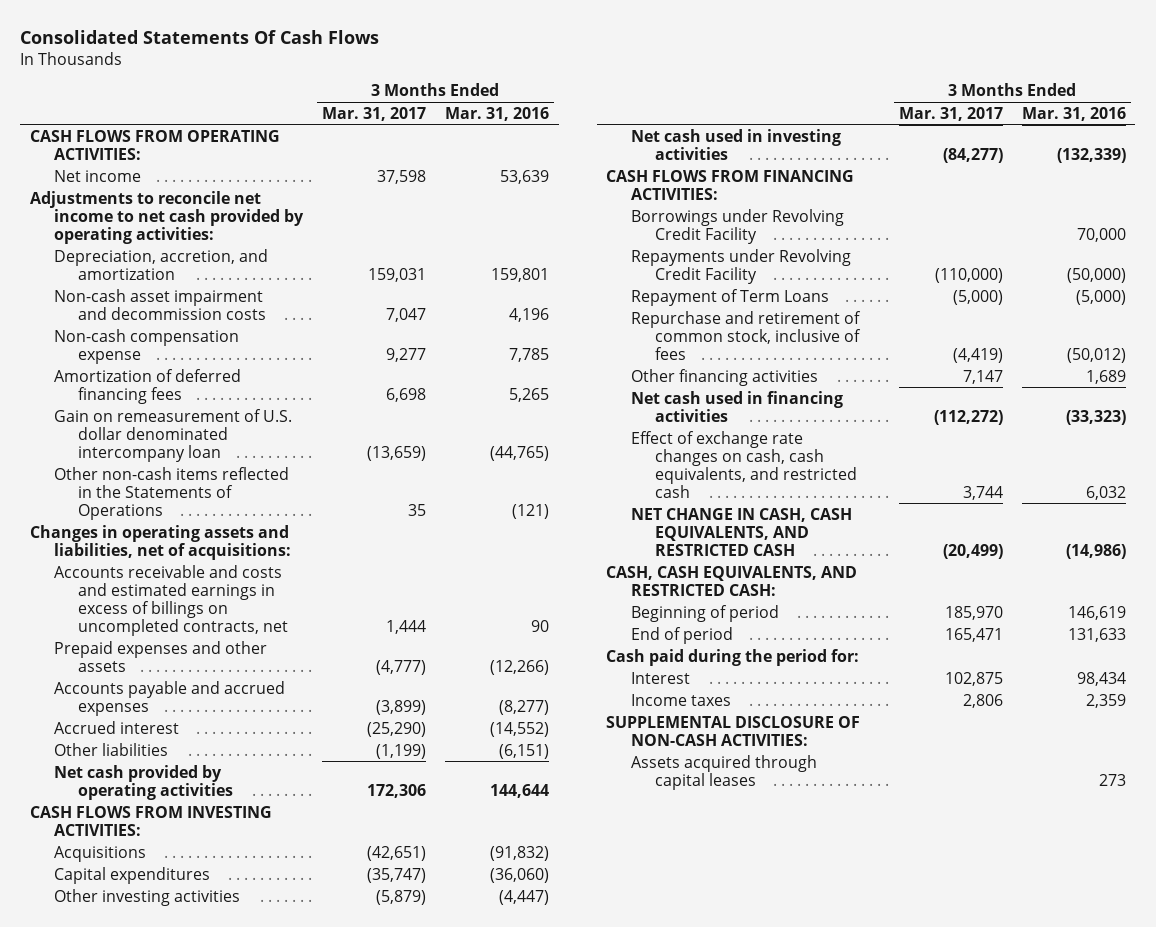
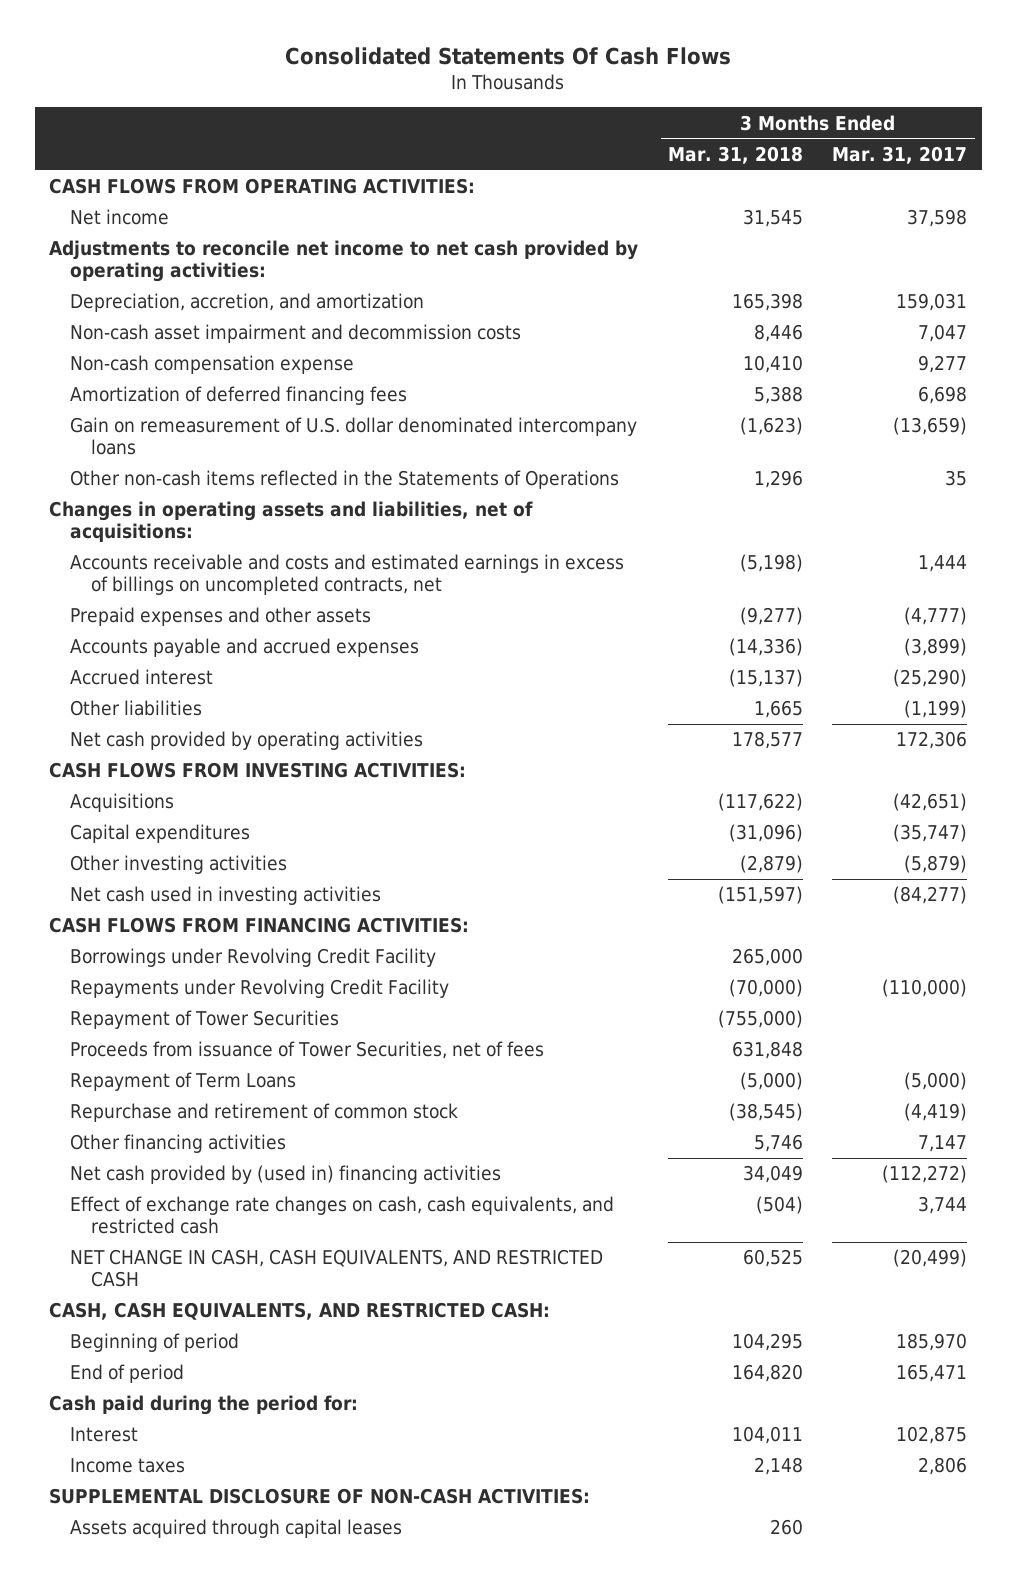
[445,106,550,121] Mar. 31, 2016 -> none
none -> [667,146,803,165] Mar. 31, 2018
[53,408,292,462] Gain on remeasurement of U.S. dollar denominated intercompany loan -> [70,417,638,456] Gain on remeasurement of U.S. dollar denominated intercompany loans
none -> [70,1010,340,1030] Repayment of Tower Securities
none -> [70,1041,545,1060] Proceeds from issuance of Tower Securities, net of fees
[630,310,861,360] Repurchase and retirement of common stock, inclusive of fees -> [70,1103,459,1123] Repurchase and retirement of common stock
[630,390,843,422] Net cash used in financing activities -> [70,1165,502,1185] Net cash provided by (used in) financing activities

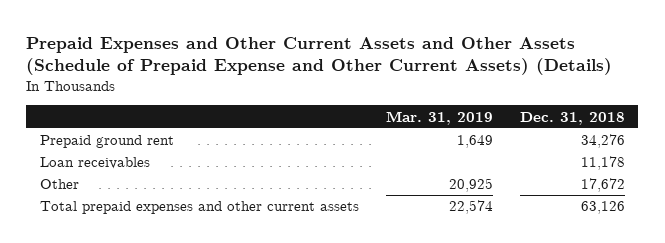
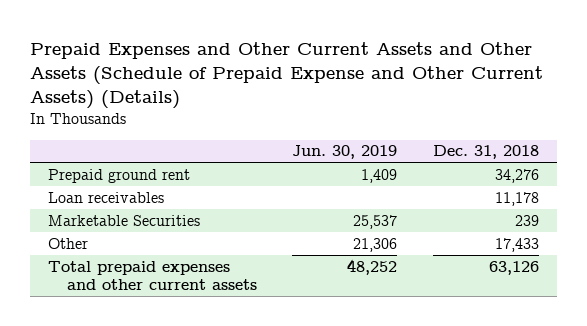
[385,110,493,125] Mar. 31, 2019 -> none
none -> [292,145,398,160] Jun. 30, 2019
none -> [48,214,201,226] Marketable Securities
[580,178,625,193] 17,672 -> [494,237,539,252] 17,433

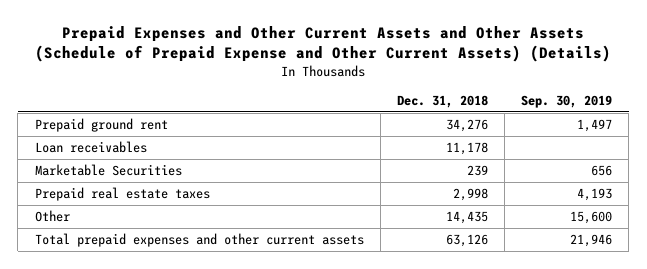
[292,145,398,160] Jun. 30, 2019 -> none
none -> [521,94,613,108] Sep. 30, 2019
none -> [34,187,210,202] Prepaid real estate taxes
[494,237,539,252] 17,433 -> [445,211,488,225] 14,435

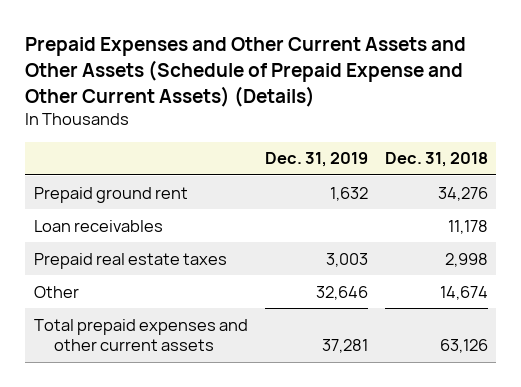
[521,94,613,108] Sep. 30, 2019 -> none
none -> [264,152,368,168] Dec. 31, 2019
[34,164,182,177] Marketable Securities -> none
[445,211,488,225] 14,435 -> [439,285,488,300] 14,674

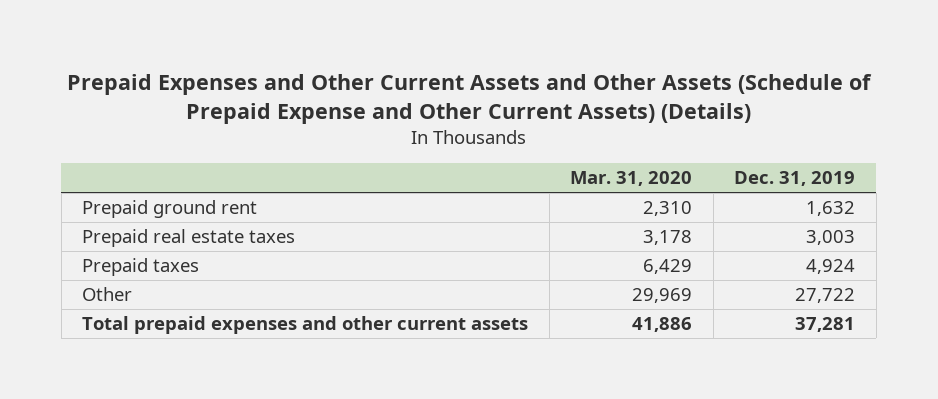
[384,152,488,168] Dec. 31, 2018 -> none
none -> [570,171,693,187] Mar. 31, 2020
[33,219,163,232] Loan receivables -> none
none -> [82,258,200,277] Prepaid taxes
[315,285,368,300] 32,646 -> [795,288,856,304] 27,722

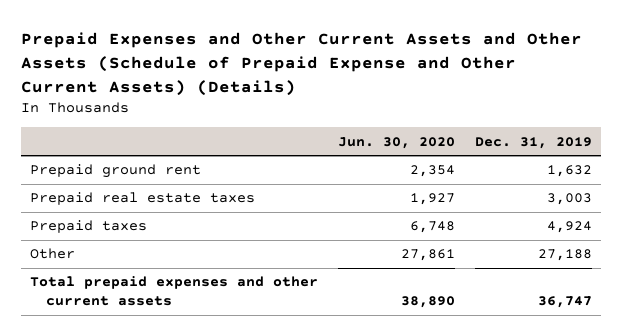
[570,171,693,187] Mar. 31, 2020 -> none
none -> [337,136,455,149] Jun. 30, 2020
[795,288,856,304] 27,722 -> [537,249,592,262] 27,188
[795,317,856,333] 37,281 -> [537,296,592,309] 36,747

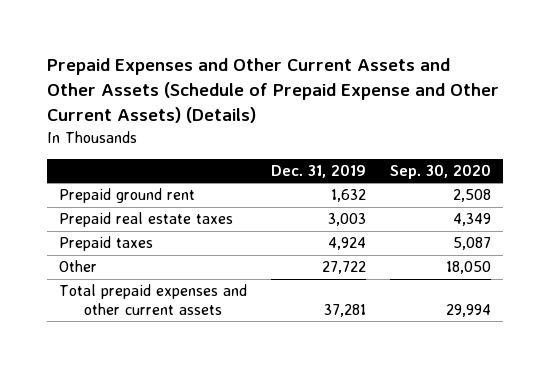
[337,136,455,149] Jun. 30, 2020 -> none
none -> [390,163,492,179] Sep. 30, 2020
[537,249,592,262] 27,188 -> [322,261,367,275] 27,722
[537,296,592,309] 36,747 -> [324,303,367,317] 37,281

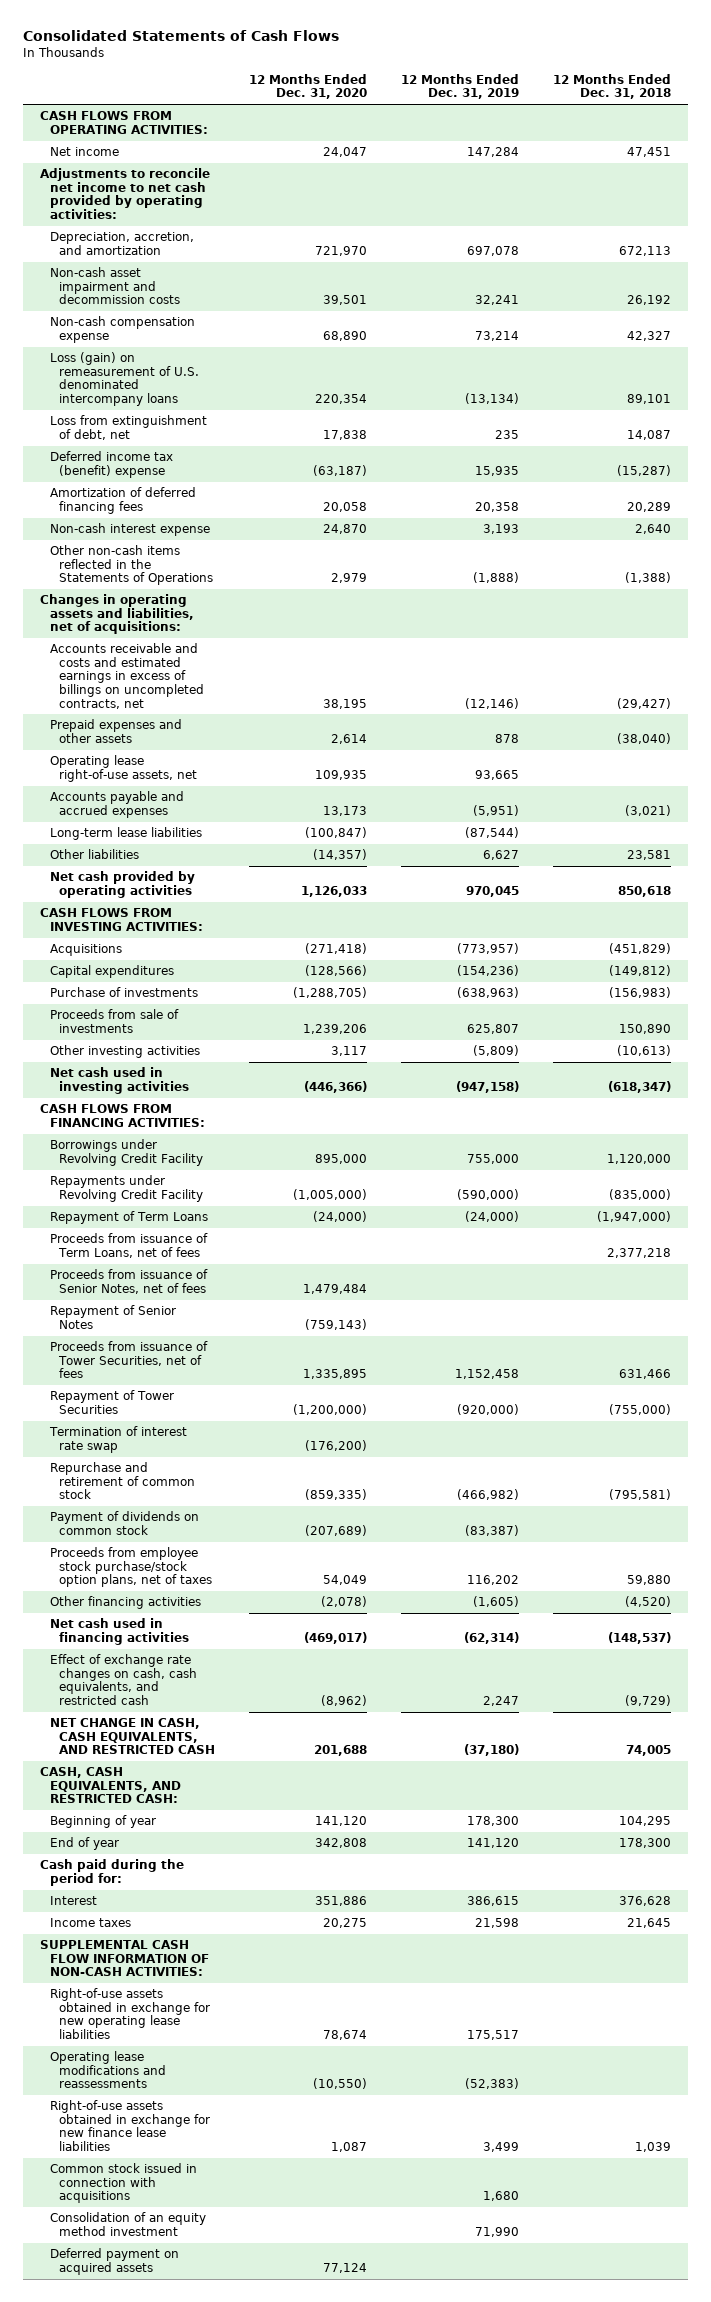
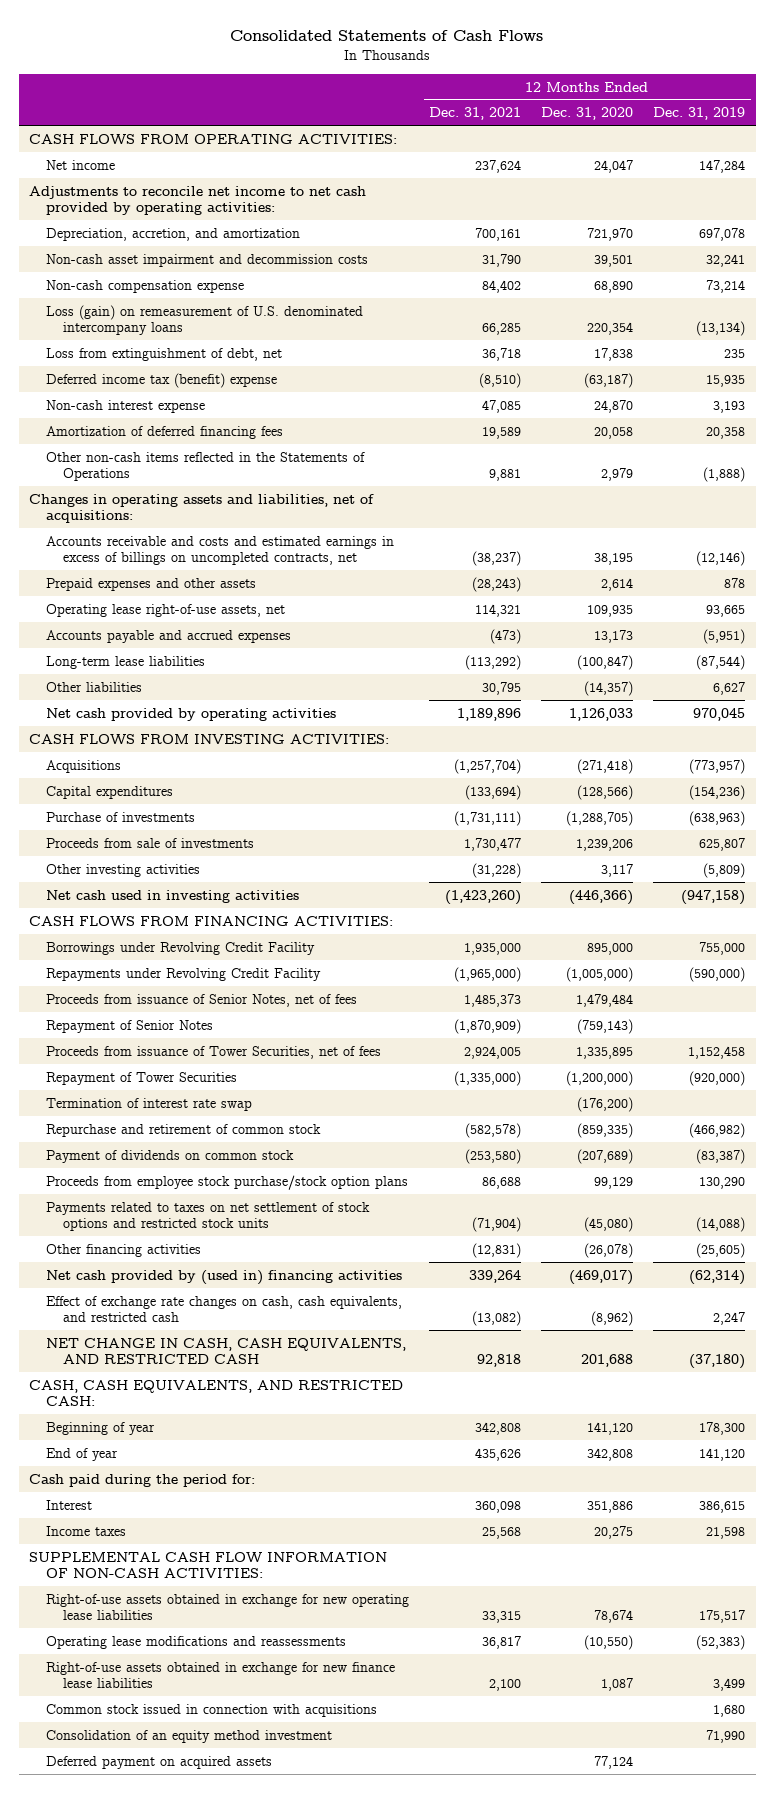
[552,73,671,100] 12 Months Ended Dec. 31, 2018 -> none
none -> [429,107,522,121] Dec. 31, 2021
[49,487,196,514] Amortization of deferred financing fees -> [45,425,283,439] Amortization of deferred financing fees
[49,1211,208,1225] Repayment of Term Loans -> none
[49,1233,208,1258] Proceeds from issuance of Term Loans, net of fees -> none
[49,1547,213,1588] Proceeds from employee stock purchase/stock option plans, net of taxes -> [45,1174,408,1190] Proceeds from employee stock purchase/stock option plans
[323,1575,368,1586] 54,049 -> [594,1176,634,1189] 99,129
[467,1575,520,1586] 116,202 -> [699,1176,746,1189] 130,290
none -> [45,1201,370,1232] Payments related to taxes on net settlement of stock options and restricted stock units
[321,1596,368,1608] (2,078) -> [584,1242,634,1258] (26,078)
[473,1596,520,1608] (1,605) -> [696,1242,746,1258] (25,605)
[49,1618,190,1645] Net cash used in financing activities -> [45,1269,402,1285] Net cash provided by (used in) financing activities

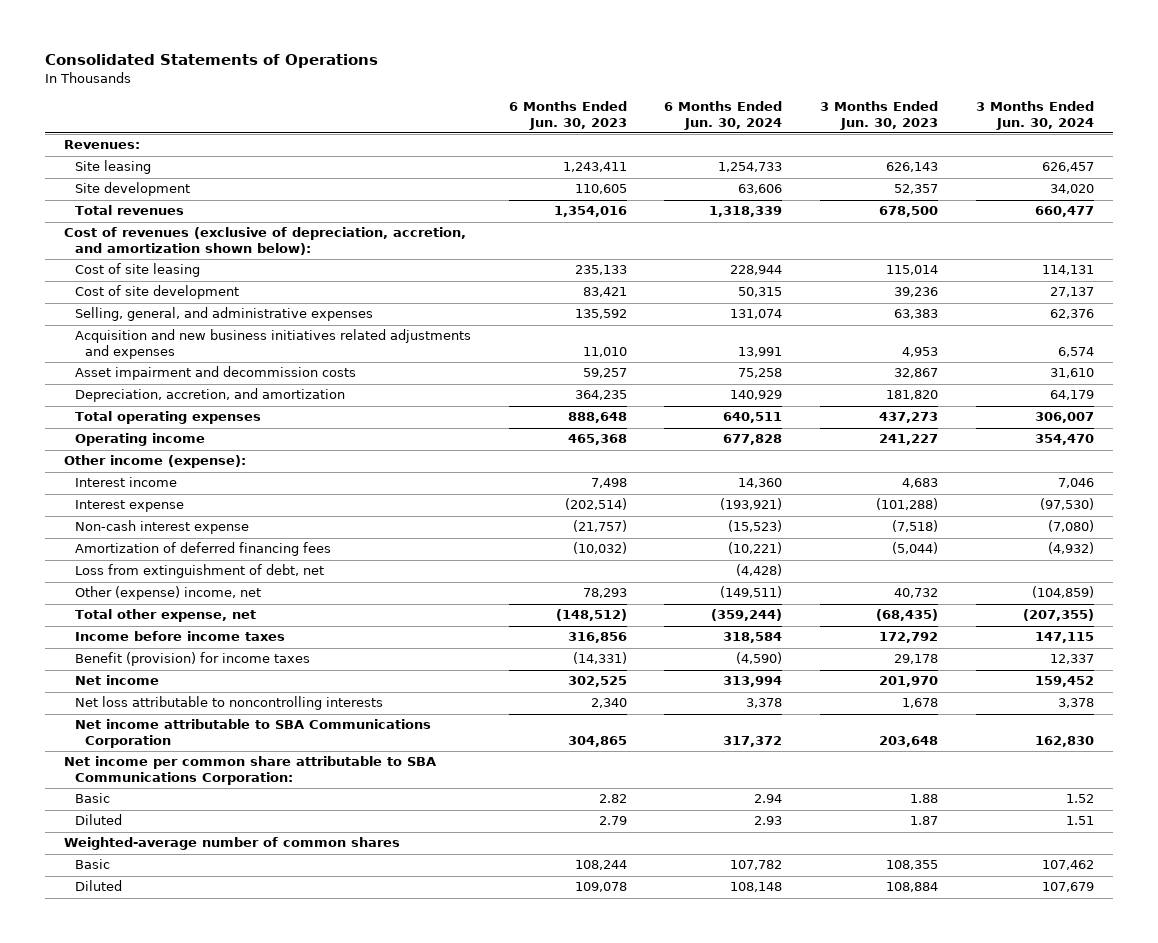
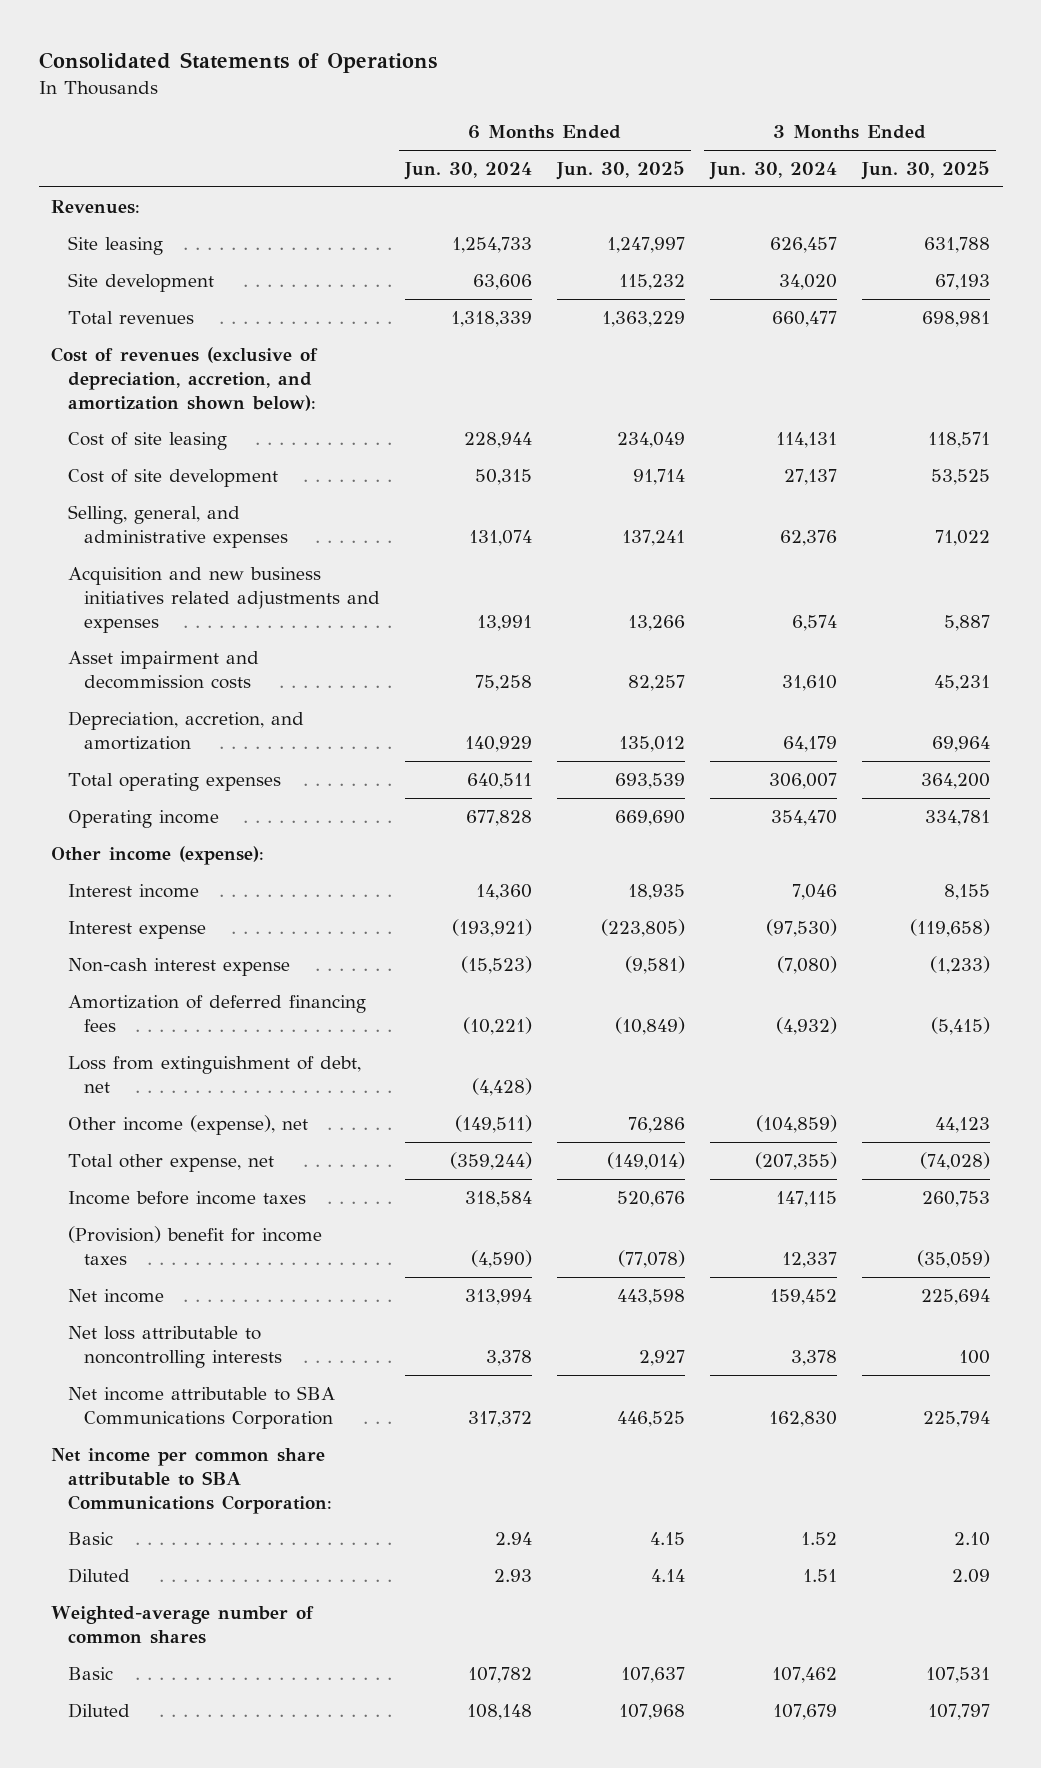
[508,101,627,130] 6 Months Ended Jun. 30, 2023 -> none
[820,101,939,130] 3 Months Ended Jun. 30, 2023 -> none
none -> [555,161,685,181] Jun. 30, 2025
none -> [861,161,991,181] Jun. 30, 2025
[74,586,261,601] Other (expense) income, net -> [67,1114,308,1135] Other income (expense), net
[74,652,310,667] Benefit (provision) for income taxes -> [67,1225,322,1265] (Provision) benefit for income taxes

